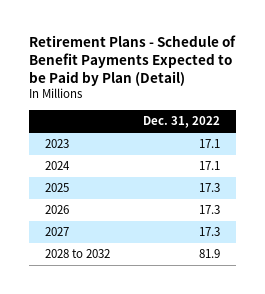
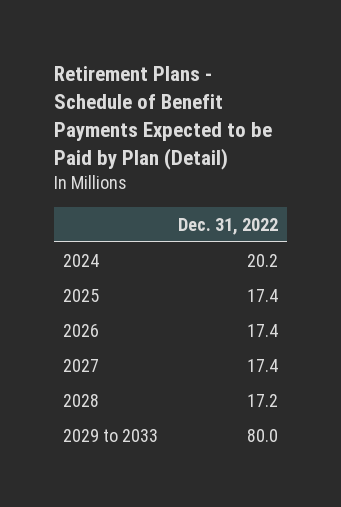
[45,139,70,149] 2023 -> none
[198,161,220,171] 17.1 -> [246,253,278,267] 20.2
[198,183,220,193] 17.3 -> [246,288,278,302] 17.4
[198,205,220,215] 17.3 -> [246,323,278,337] 17.4
[198,227,220,237] 17.3 -> [246,358,278,372] 17.4
none -> [63,393,100,407] 2028
[45,249,111,259] 2028 to 2032 -> [63,428,159,442] 2029 to 2033
[198,249,220,259] 81.9 -> [246,428,278,442] 80.0

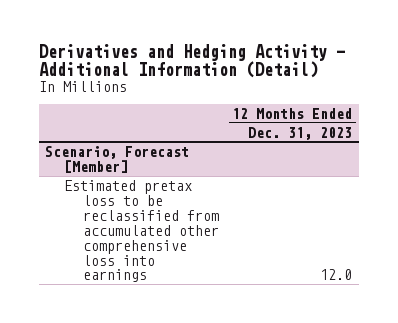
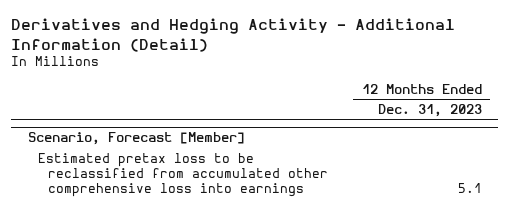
[320,269,353,281] 12.0 -> [457,183,482,194] 5.1

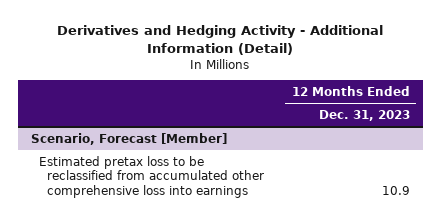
[457,183,482,194] 5.1 -> [381,186,410,196] 10.9

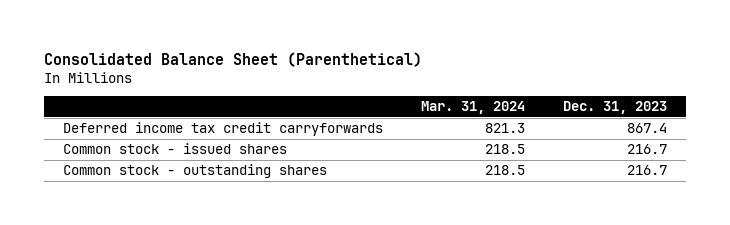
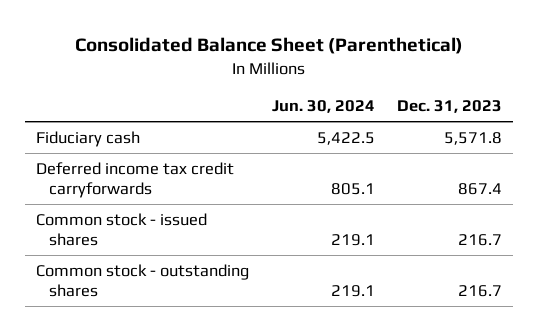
[421,101,526,115] Mar. 31, 2024 -> none
none -> [271,100,375,114] Jun. 30, 2024
none -> [36,130,141,147] Fiduciary cash

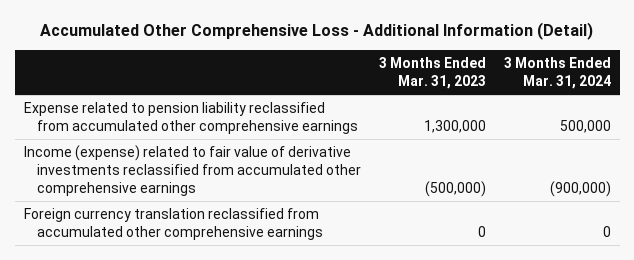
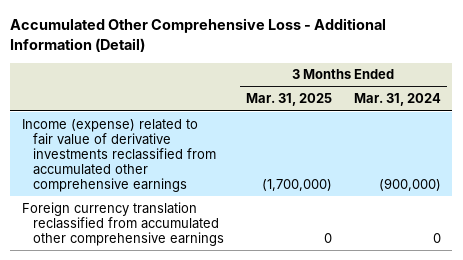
[378,57,486,90] 3 Months Ended Mar. 31, 2023 -> none
none -> [245,93,332,107] Mar. 31, 2025
[23,101,358,134] Expense related to pension liability reclassified from accumulated other comprehensive earnings -> none

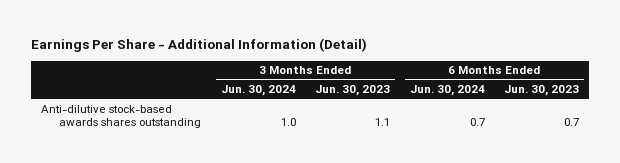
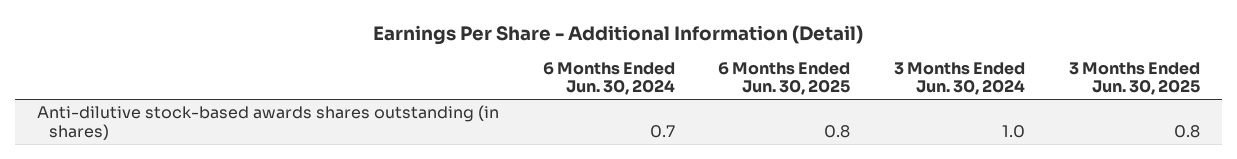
[315,85,391,97] Jun. 30, 2023 -> none
[504,85,580,97] Jun. 30, 2023 -> none
none -> [718,61,851,96] 6 Months Ended Jun. 30, 2025
none -> [1068,61,1200,96] 3 Months Ended Jun. 30, 2025
[40,104,202,129] Anti-dilutive stock-based awards shares outstanding -> [36,105,499,140] Anti-dilutive stock-based awards shares outstanding (in shares)

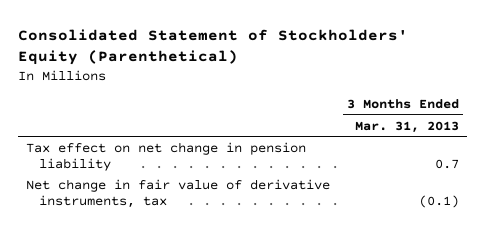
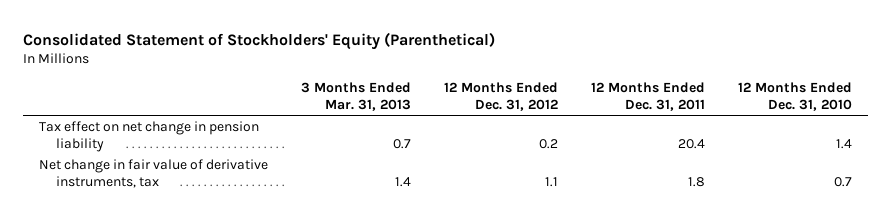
none -> [443,81,558,112] 12 Months Ended Dec. 31, 2012
none -> [590,81,705,112] 12 Months Ended Dec. 31, 2011
none -> [737,81,852,112] 12 Months Ended Dec. 31, 2010
[418,194,459,208] (0.1) -> [395,177,412,188] 1.4

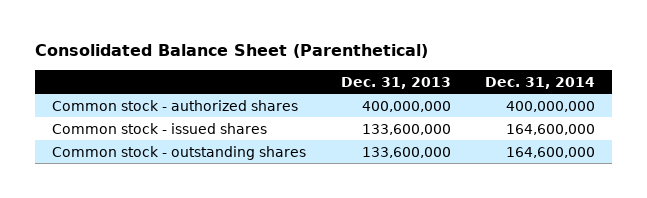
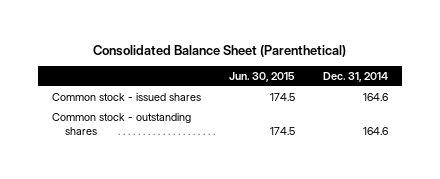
[340,76,451,89] Dec. 31, 2013 -> none
none -> [229,72,296,83] Jun. 30, 2015
[52,99,299,111] Common stock - authorized shares -> none
[506,123,596,135] 164,600,000 -> [363,92,389,101] 164.6
[506,146,596,158] 164,600,000 -> [363,126,389,135] 164.6

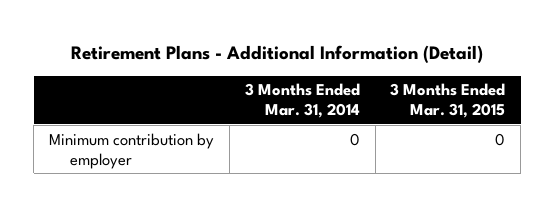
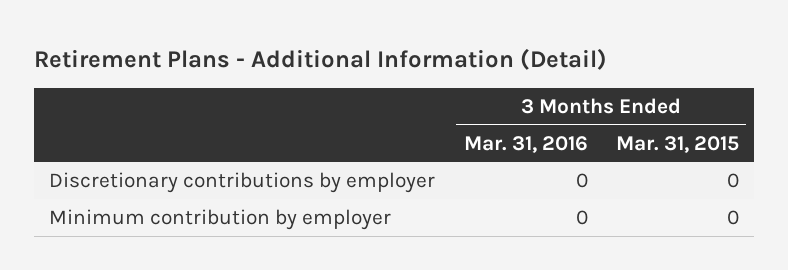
[244,83,360,119] 3 Months Ended Mar. 31, 2014 -> none
none -> [463,135,588,153] Mar. 31, 2016
none -> [48,172,435,194] Discretionary contributions by employer

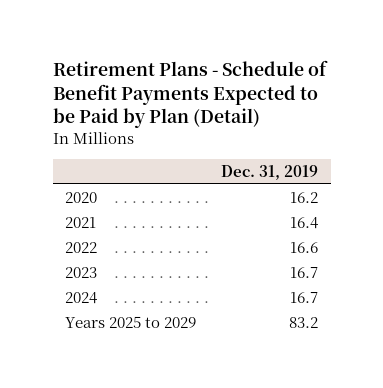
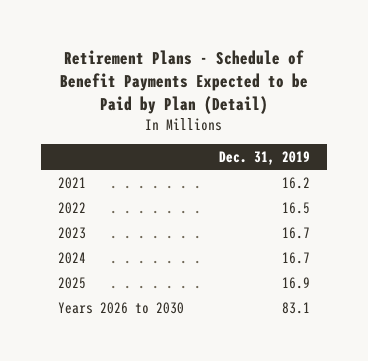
[65,216,97,228] 2021 -> none
[65,191,98,203] 2020 -> [58,176,87,189] 2021
[290,241,319,253] 16.6 -> [281,201,310,214] 16.5
none -> [58,276,87,289] 2025
[65,315,197,328] Years 2025 to 2029 -> [58,301,185,314] Years 2026 to 2030
[289,316,319,328] 83.2 -> [281,301,310,314] 83.1

